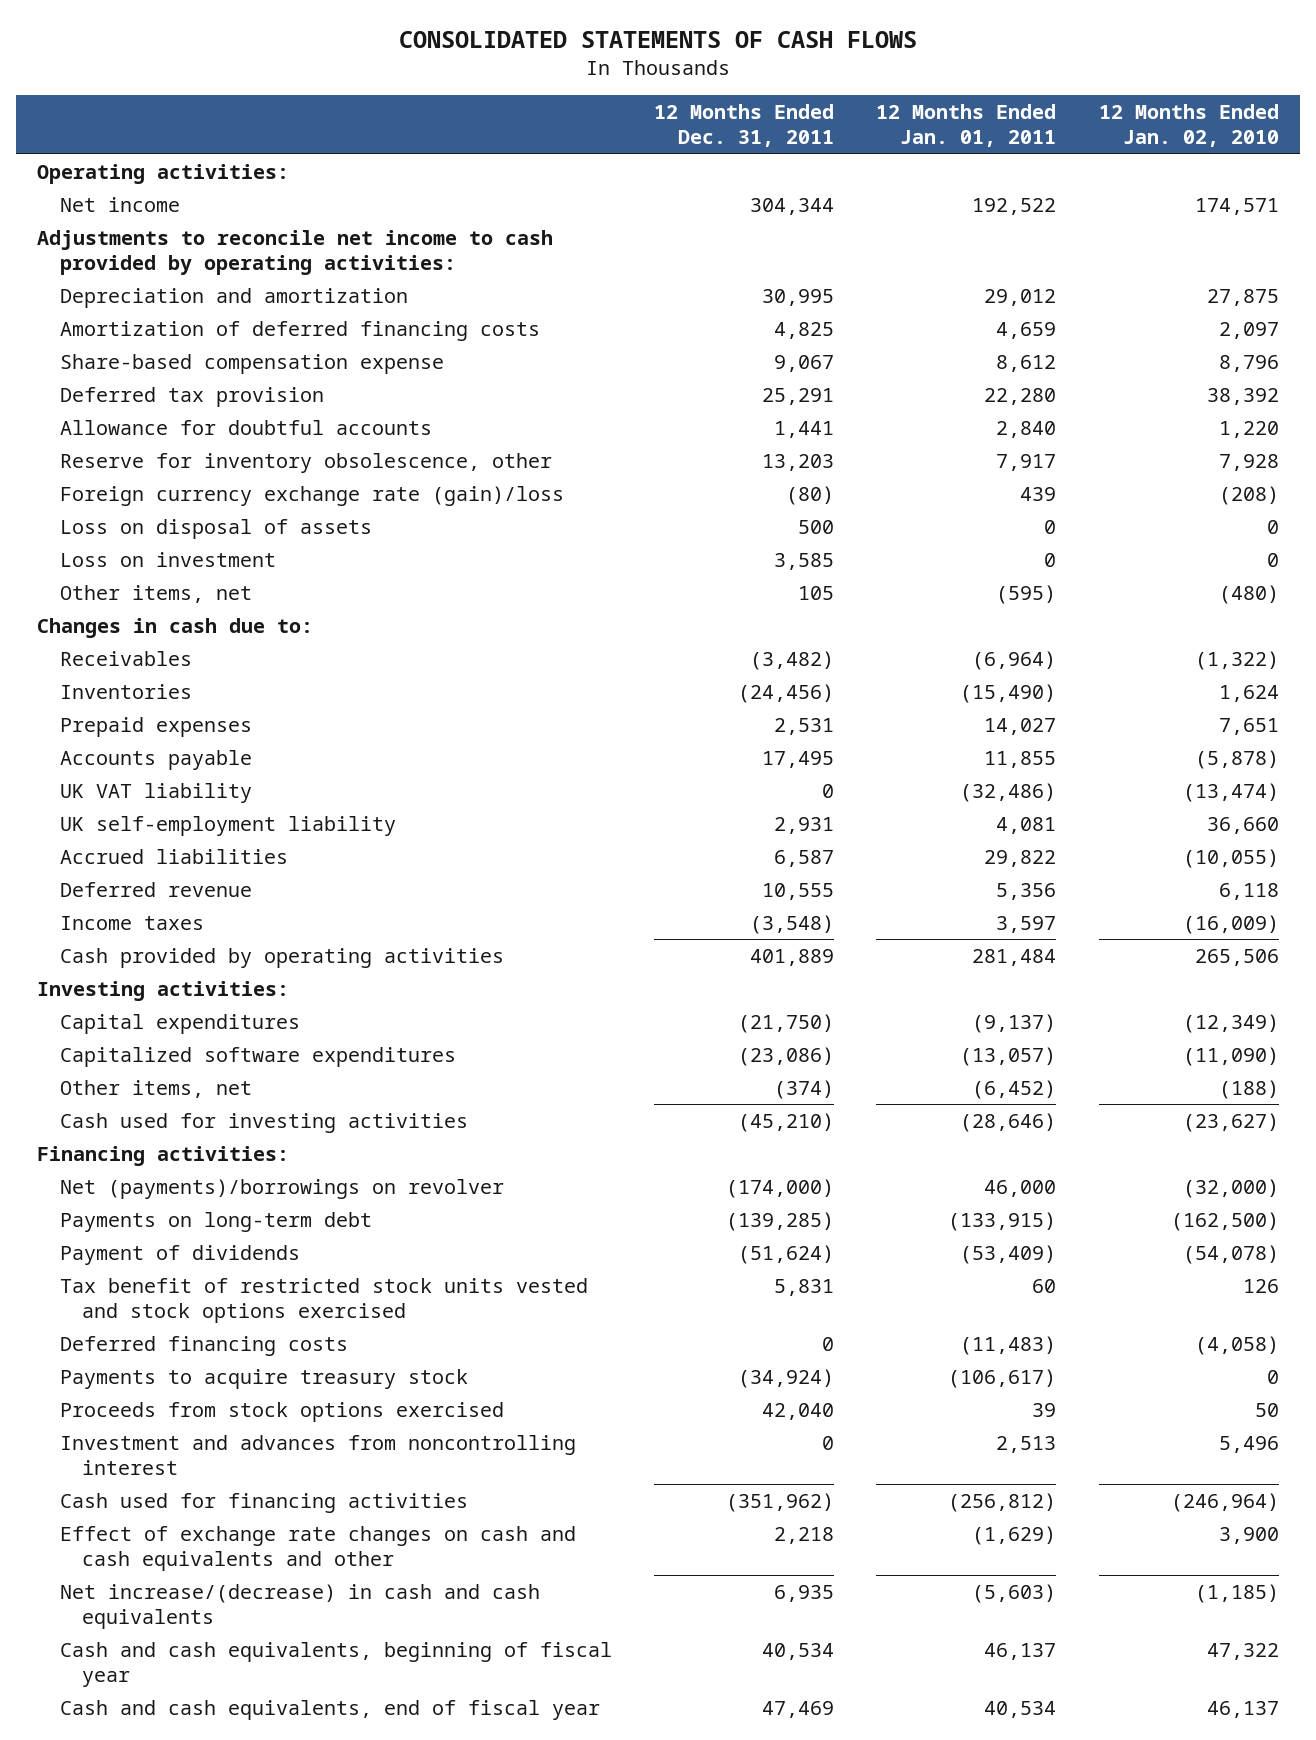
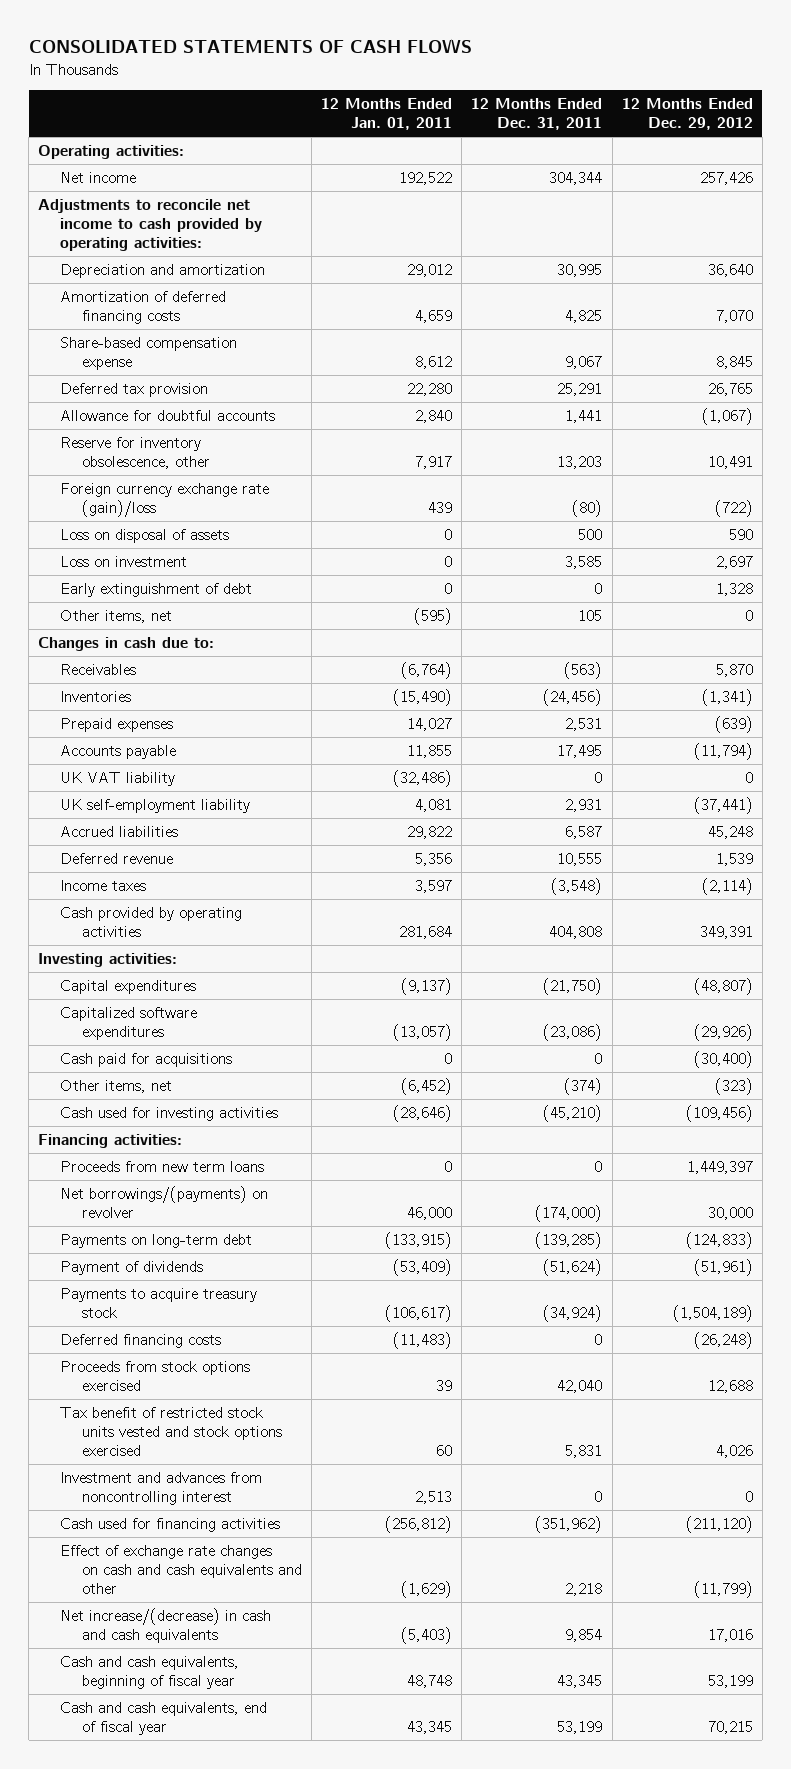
[1098,103,1279,148] 12 Months Ended Jan. 02, 2010 -> none
none -> [621,98,753,131] 12 Months Ended Dec. 29, 2012
none -> [60,583,253,598] Early extinguishment of debt
[750,650,835,670] (3,482) -> [564,662,603,680] (563)
[972,650,1057,670] (6,964) -> [401,662,453,680] (6,764)
[750,948,835,966] 401,889 -> [549,925,603,939] 404,808
[972,948,1057,966] 281,484 -> [399,925,453,939] 281,684
none -> [60,1053,233,1068] Cash paid for acquisitions
none -> [60,1161,265,1173] Proceeds from new term loans
[59,1178,504,1199] Net (payments)/borrowings on revolver -> [60,1186,269,1218] Net borrowings/(payments) on revolver
[59,1335,348,1356] Deferred financing costs -> [60,1334,222,1349] Deferred financing costs
[59,1277,588,1324] Tax benefit of restricted stock units vested and stock options exercised -> [60,1407,282,1456] Tax benefit of restricted stock units vested and stock options exercised
[774,1584,835,1602] 6,935 -> [565,1628,603,1642] 9,854
[972,1583,1057,1603] (5,603) -> [401,1626,453,1644] (5,403)
[762,1642,835,1660] 40,534 -> [557,1674,603,1688] 43,345
[984,1642,1057,1660] 46,137 -> [407,1674,453,1688] 48,748
[762,1700,835,1718] 47,469 -> [557,1720,603,1734] 53,199
[984,1700,1057,1718] 40,534 -> [407,1720,453,1734] 43,345

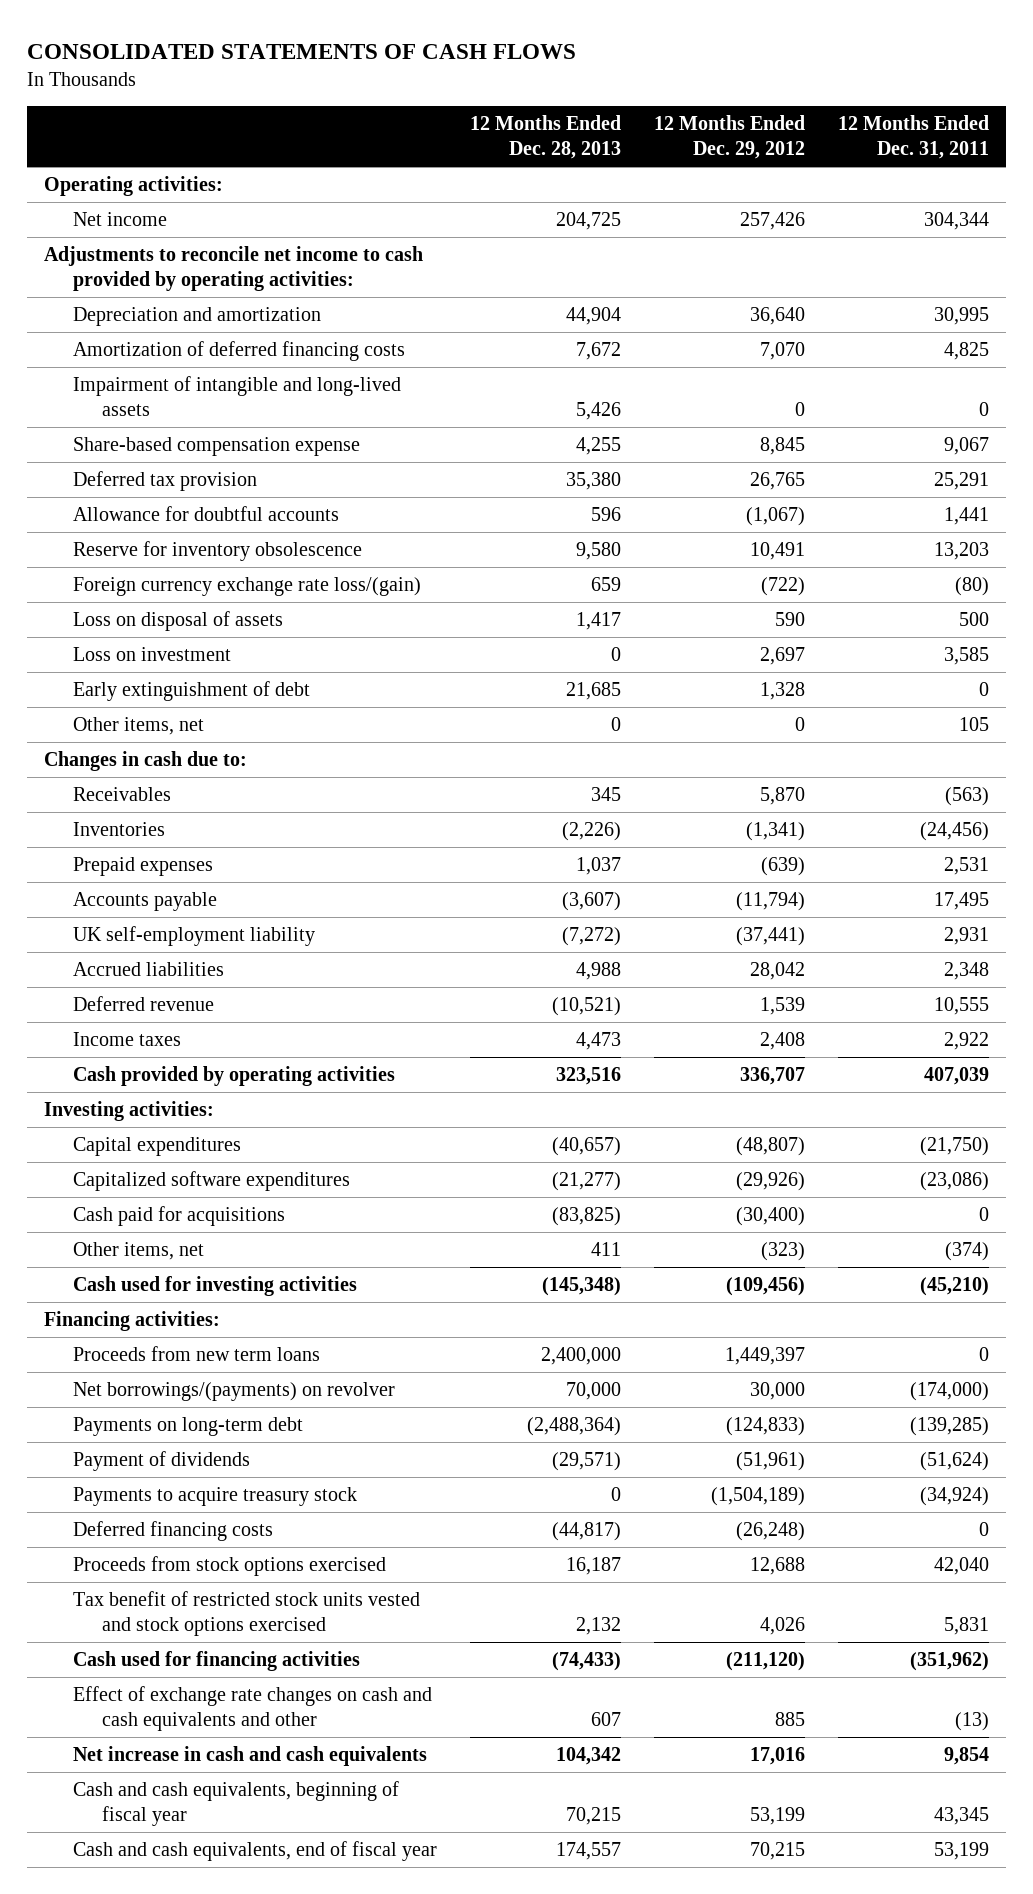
[321,98,453,131] 12 Months Ended Jan. 01, 2011 -> none
none -> [470,115,622,160] 12 Months Ended Dec. 28, 2013
none -> [72,376,401,417] Impairment of intangible and long-lived assets
[60,437,210,469] Reserve for inventory obsolescence, other -> [72,541,362,562] Reserve for inventory obsolescence
[60,483,270,517] Foreign currency exchange rate (gain)/loss -> [72,577,421,597] Foreign currency exchange rate loss/(gain)
[60,772,176,787] UK VAT liability -> none
[565,826,603,840] 6,587 -> [944,962,990,981] 2,348
[707,826,753,840] 45,248 -> [750,962,806,981] 28,042
[551,878,603,896] (3,548) -> [944,1032,990,1051] 2,922
[701,878,753,896] (2,114) -> [760,1032,806,1051] 2,408
[549,925,603,939] 404,808 -> [924,1067,990,1086] 407,039
[699,925,753,939] 349,391 -> [740,1067,806,1086] 336,707
[60,1472,263,1505] Investment and advances from noncontrolling interest -> none
[565,1582,603,1596] 2,218 -> [955,1712,990,1732] (13)
[693,1580,753,1598] (11,799) -> [775,1712,806,1727] 885
[60,1608,272,1643] Net increase/(decrease) in cash and cash equivalents -> [72,1746,427,1767] Net increase in cash and cash equivalents

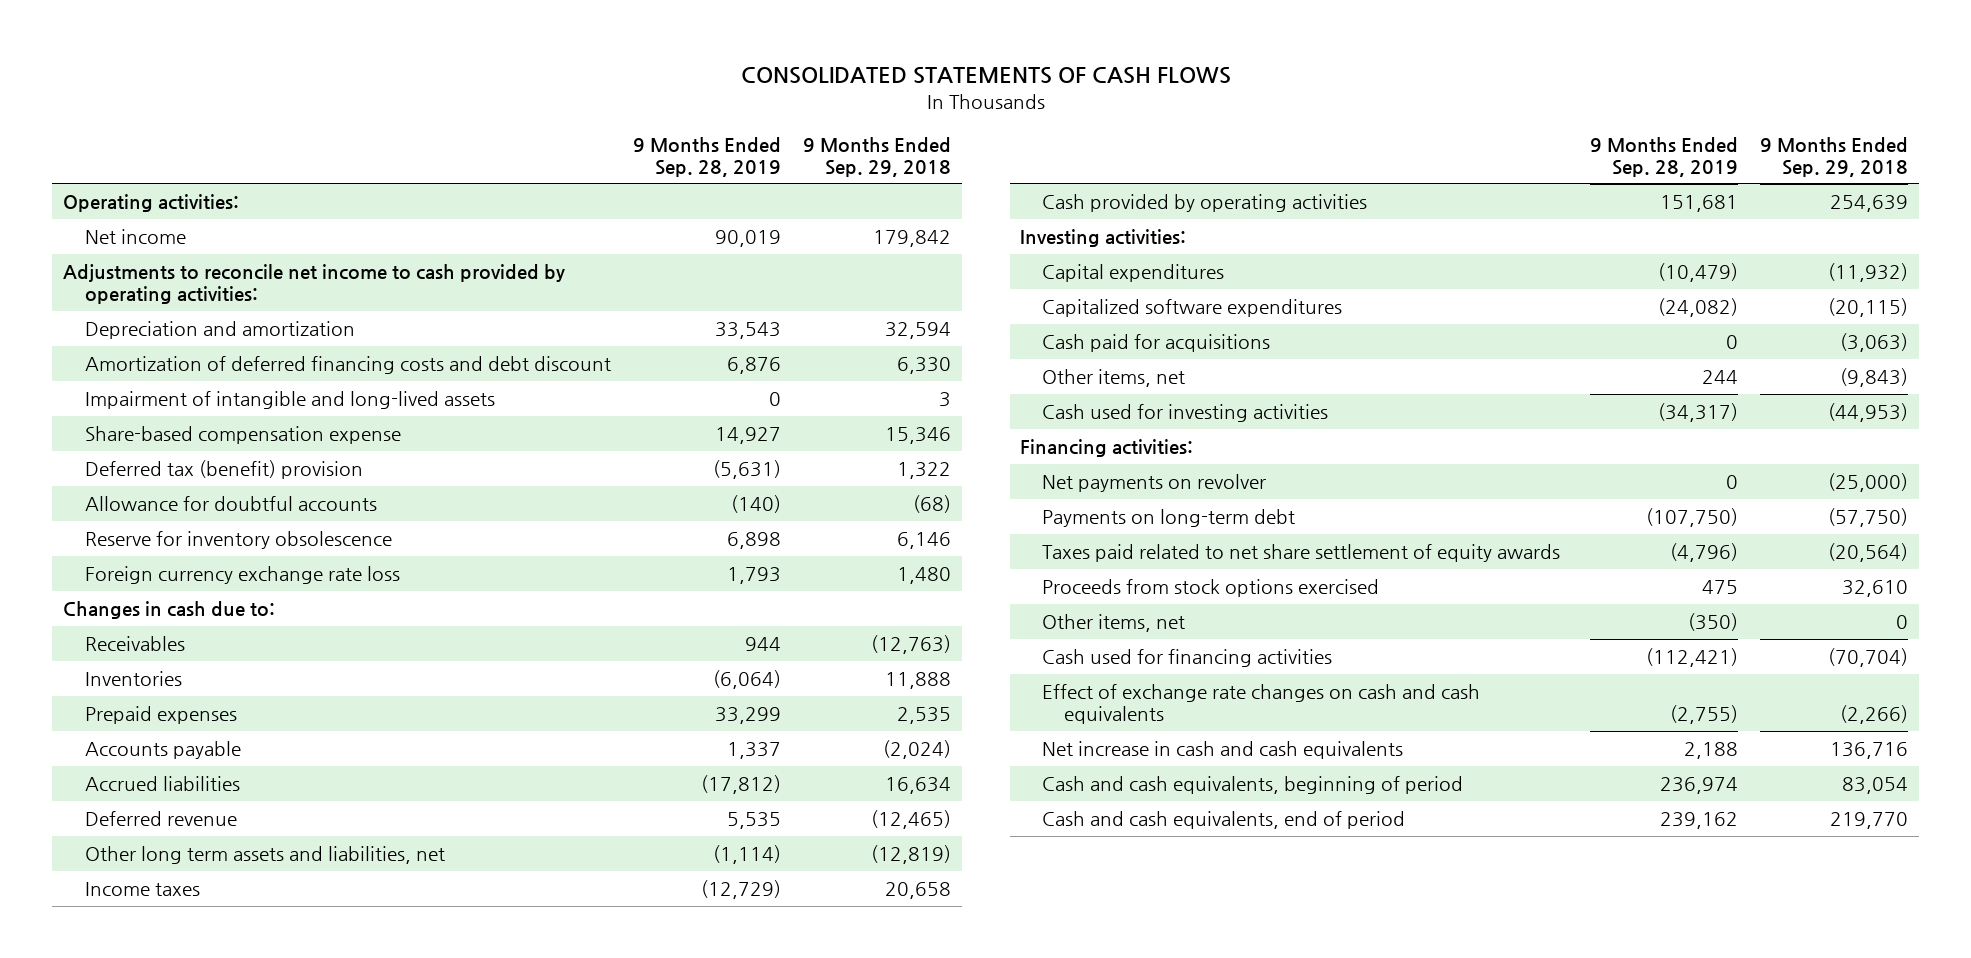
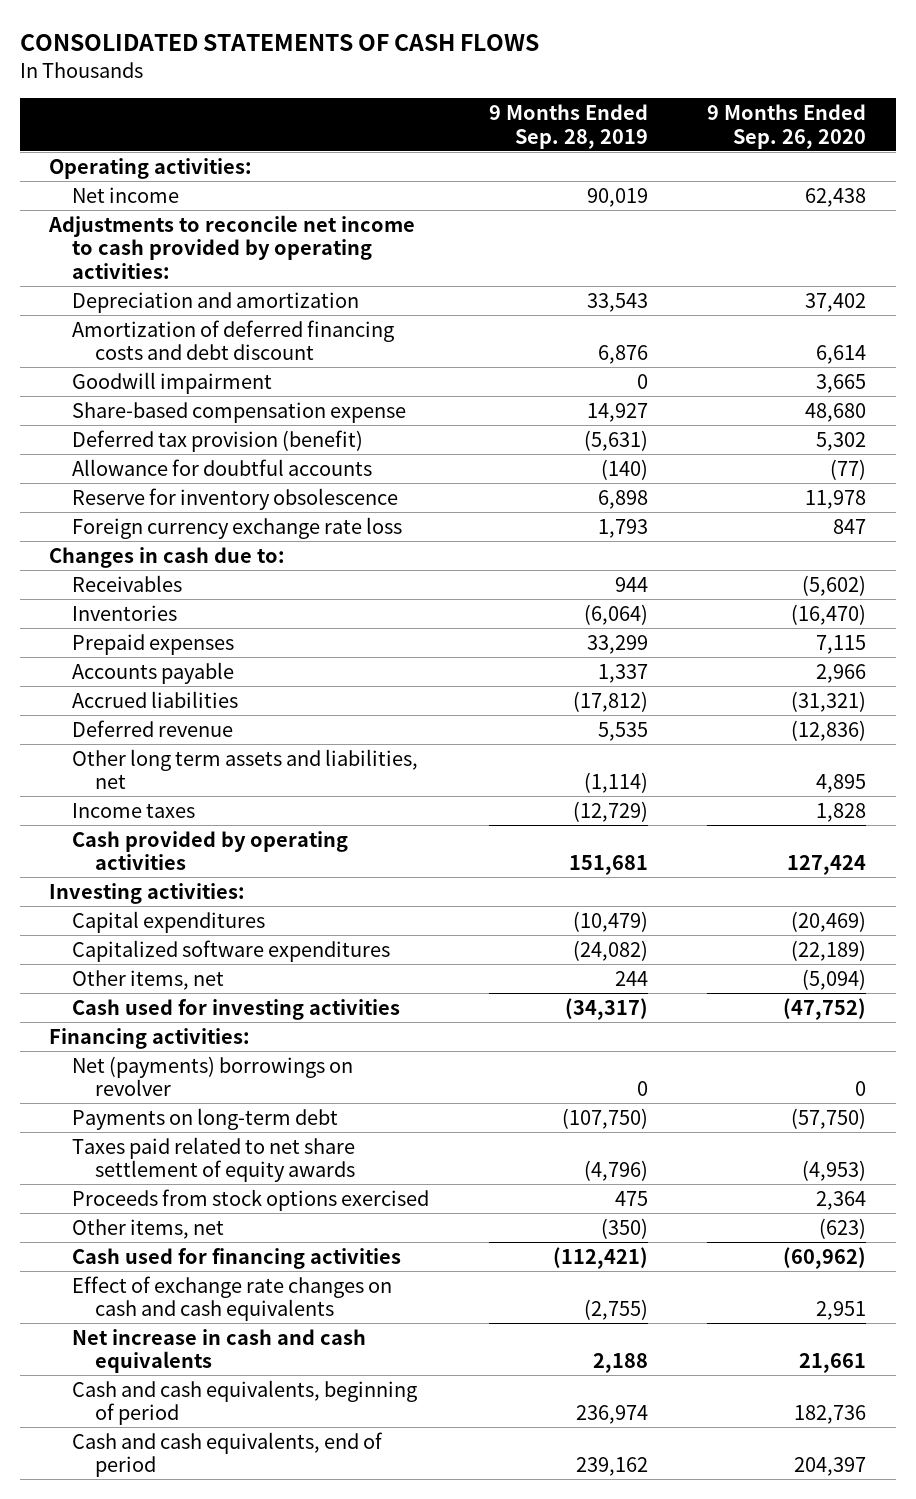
[802,136,951,177] 9 Months Ended Sep. 29, 2018 -> none
none -> [707,103,867,149] 9 Months Ended Sep. 26, 2020
[85,390,496,409] Impairment of intangible and long-lived assets -> none
none -> [72,371,273,394] Goodwill impairment
[85,459,364,479] Deferred tax (benefit) provision -> [72,429,364,452] Deferred tax provision (benefit)
[1042,333,1271,352] Cash paid for acquisitions -> none
[1042,473,1267,492] Net payments on revolver -> [72,1055,354,1097] Net (payments) borrowings on revolver

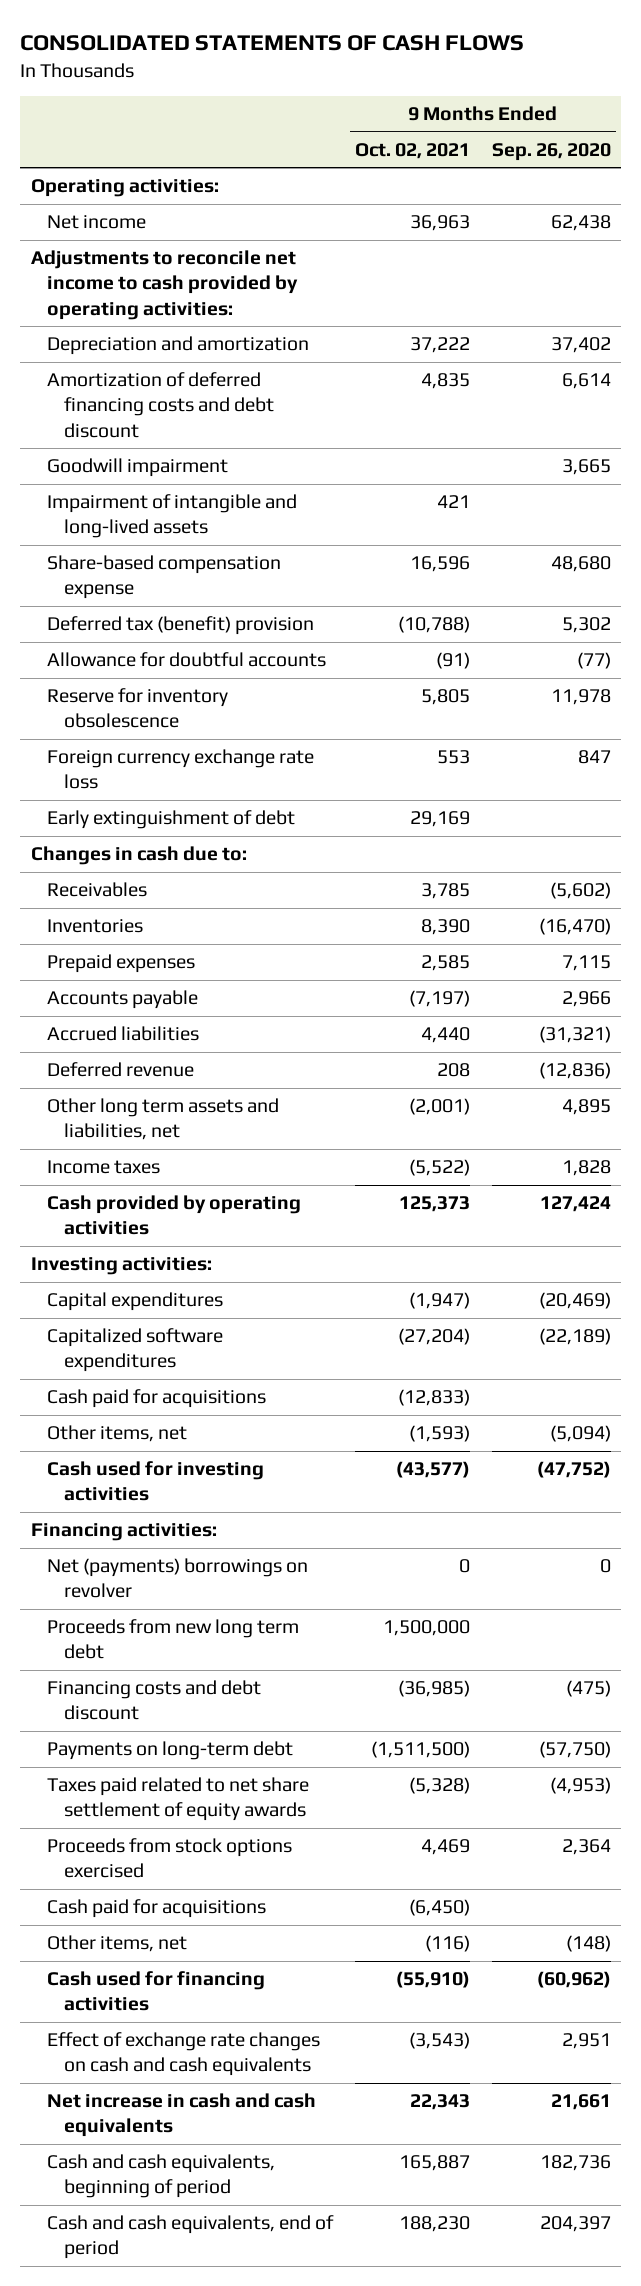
[488,103,648,149] 9 Months Ended Sep. 28, 2019 -> none
none -> [355,142,471,159] Oct. 02, 2021
none -> [47,494,298,539] Impairment of intangible and long-lived assets
[72,429,364,452] Deferred tax provision (benefit) -> [47,616,315,636] Deferred tax (benefit) provision
none -> [47,810,296,830] Early extinguishment of debt
none -> [47,1389,267,1409] Cash paid for acquisitions
none -> [47,1619,300,1660] Proceeds from new long term debt
none -> [47,1680,262,1721] Financing costs and debt discount
none -> [47,1899,267,1919] Cash paid for acquisitions
[819,1217,867,1239] (623) -> [565,1935,611,1953] (148)

